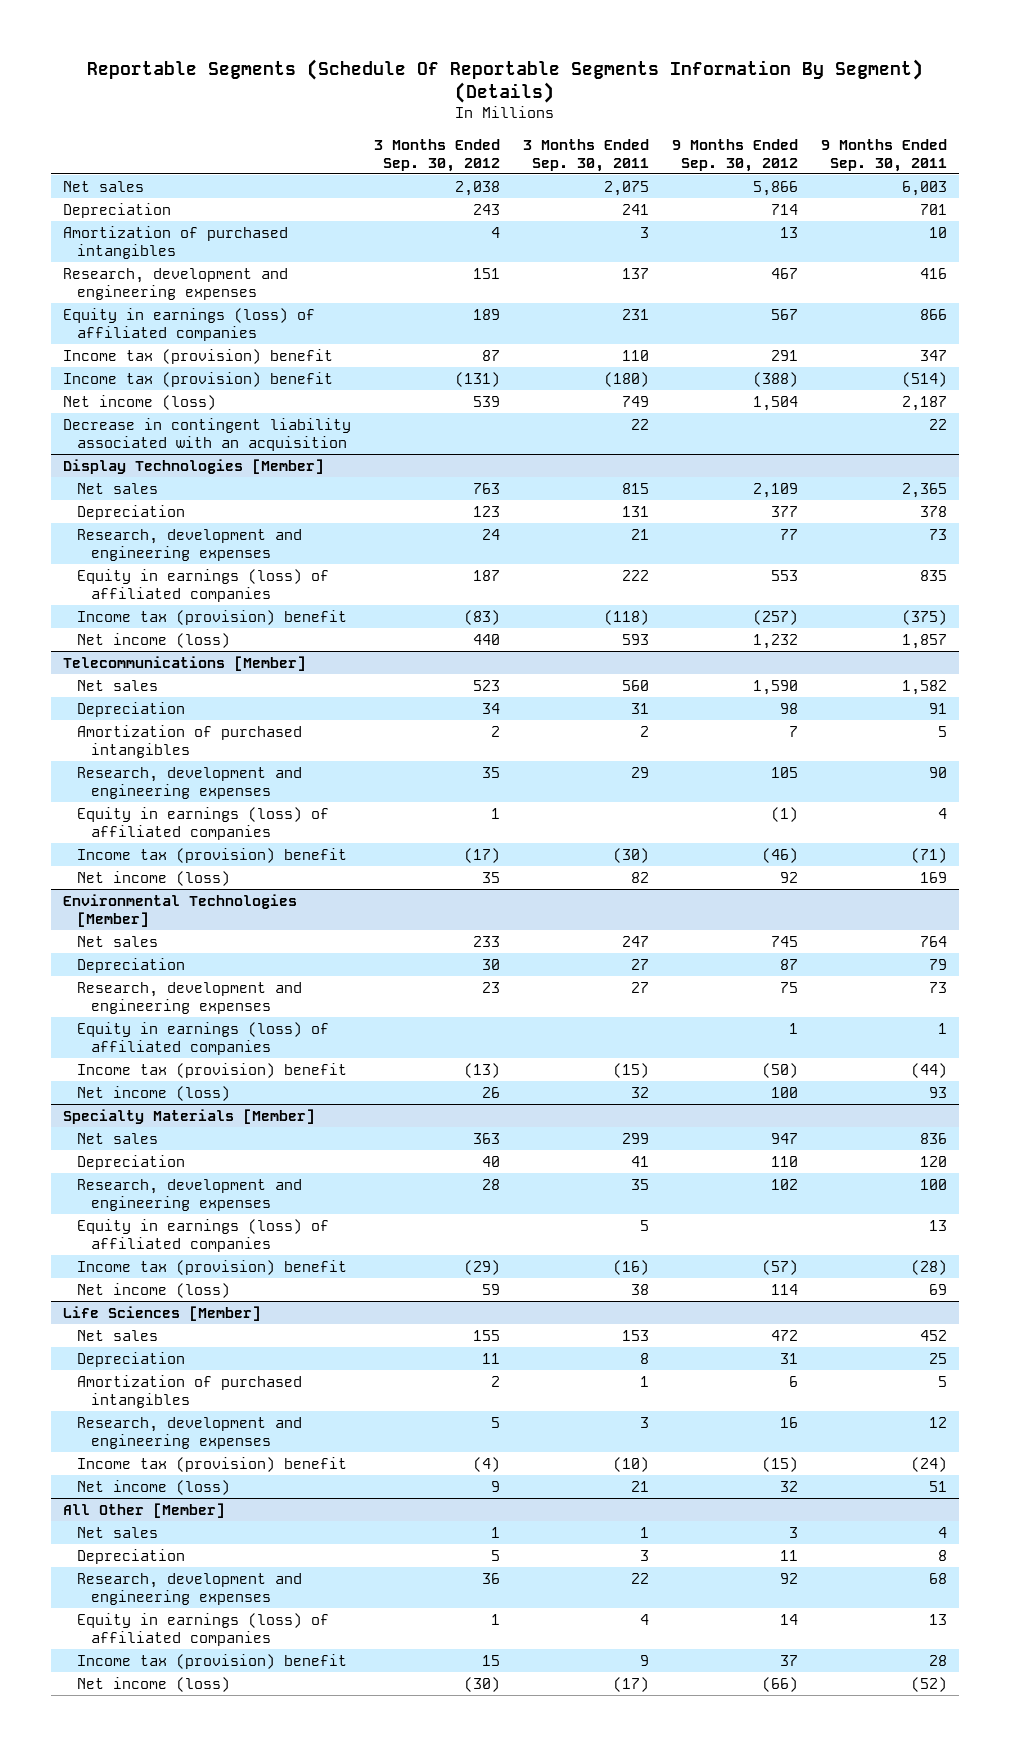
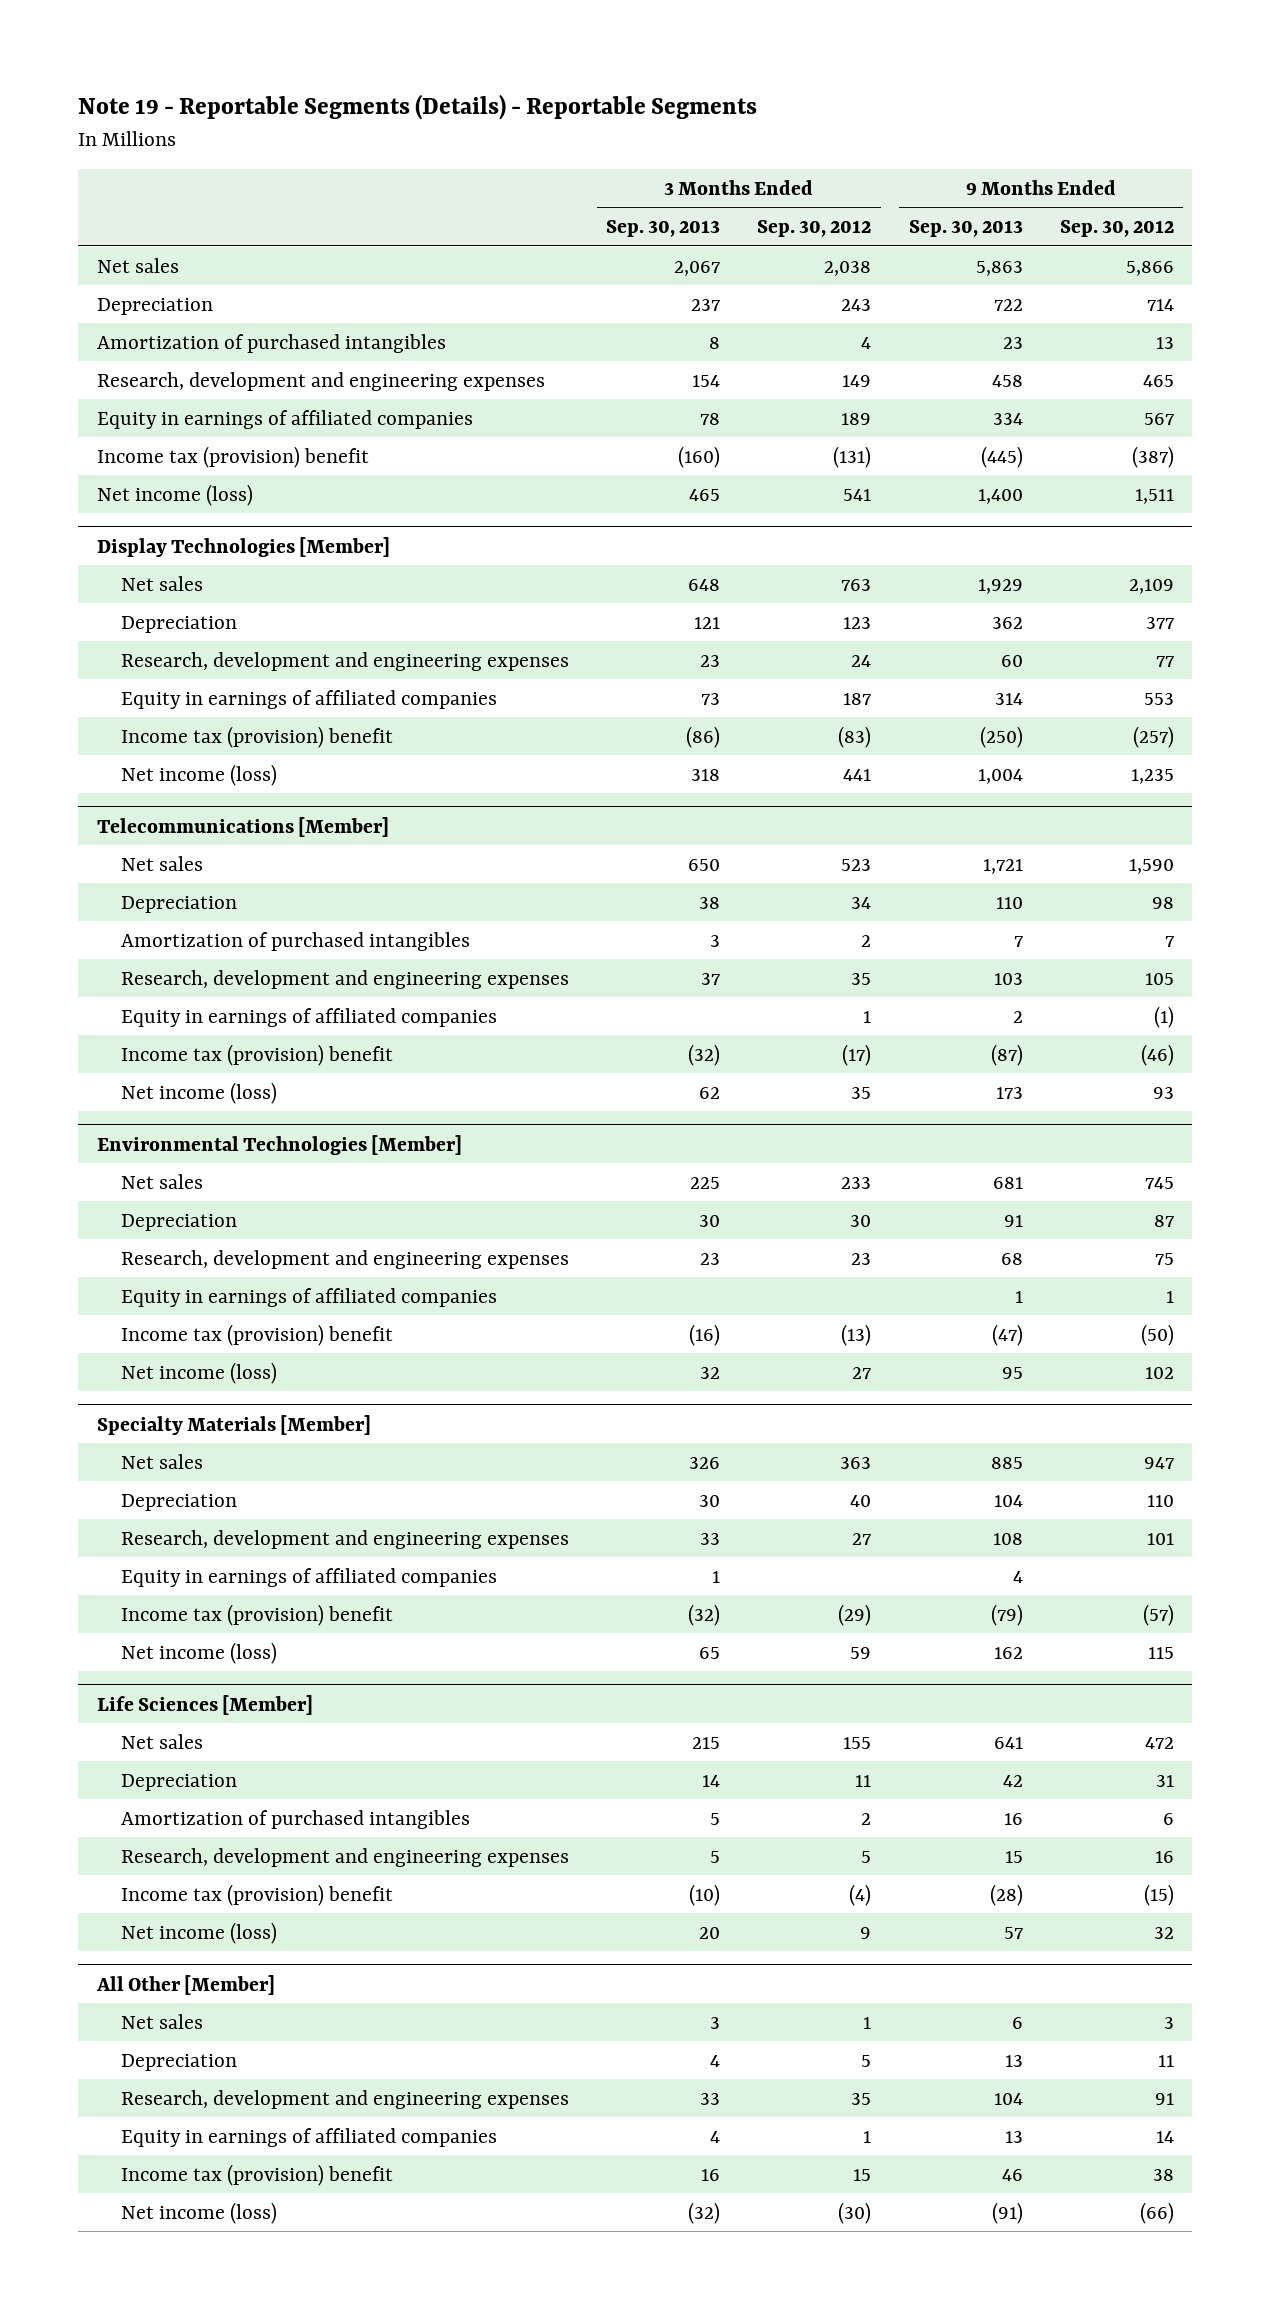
[86,58,923,103] Reportable Segments (Schedule Of Reportable Segments Information By Segment) (Details) -> [78,94,758,121] Note 19 - Reportable Segments (Details) - Reportable Segments
[522,138,649,172] 3 Months Ended Sep. 30, 2011 -> none
[821,138,948,172] 9 Months Ended Sep. 30, 2011 -> none
none -> [606,220,721,238] Sep. 30, 2013
none -> [908,220,1023,238] Sep. 30, 2013
[62,371,333,387] Income tax (provision) benefit -> none
[62,417,351,451] Decrease in contingent liability associated with an acquisition -> none
[472,267,500,279] 151 -> [842,374,872,387] 149
[770,267,798,279] 467 -> [1142,374,1174,387] 465
[62,307,315,341] Equity in earnings (loss) of affiliated companies -> [96,409,473,429] Equity in earnings of affiliated companies
[481,349,500,361] 87 -> [833,445,872,468] (131)
[770,349,798,361] 291 -> [1131,445,1174,468] (387)
[472,395,500,407] 539 -> [843,488,872,501] 541
[752,395,798,411] 1,504 -> [1134,488,1174,504] 1,511
[76,568,329,602] Equity in earnings (loss) of affiliated companies -> [120,689,497,709] Equity in earnings of affiliated companies
[472,633,500,645] 440 -> [843,768,872,781] 441
[752,633,798,649] 1,232 -> [1130,768,1174,784] 1,235
[76,806,329,840] Equity in earnings (loss) of affiliated companies -> [120,1007,497,1027] Equity in earnings of affiliated companies
[779,871,798,883] 92 -> [1152,1086,1174,1099] 93
[76,1021,329,1055] Equity in earnings (loss) of affiliated companies -> [120,1287,497,1307] Equity in earnings of affiliated companies
[481,1086,500,1098] 26 -> [852,1366,872,1379] 27
[770,1086,798,1098] 100 -> [1144,1366,1174,1379] 102
[481,1178,500,1190] 28 -> [852,1532,872,1545] 27
[770,1178,798,1190] 102 -> [1146,1532,1174,1545] 101
[76,1218,329,1252] Equity in earnings (loss) of affiliated companies -> [120,1567,497,1587] Equity in earnings of affiliated companies
[770,1283,798,1295] 114 -> [1147,1646,1174,1659] 115
[481,1572,500,1584] 36 -> [851,2092,872,2105] 35
[779,1572,798,1584] 92 -> [1154,2092,1174,2105] 91
[76,1612,329,1646] Equity in earnings (loss) of affiliated companies -> [120,2127,497,2147] Equity in earnings of affiliated companies
[779,1654,798,1666] 37 -> [1152,2168,1174,2181] 38

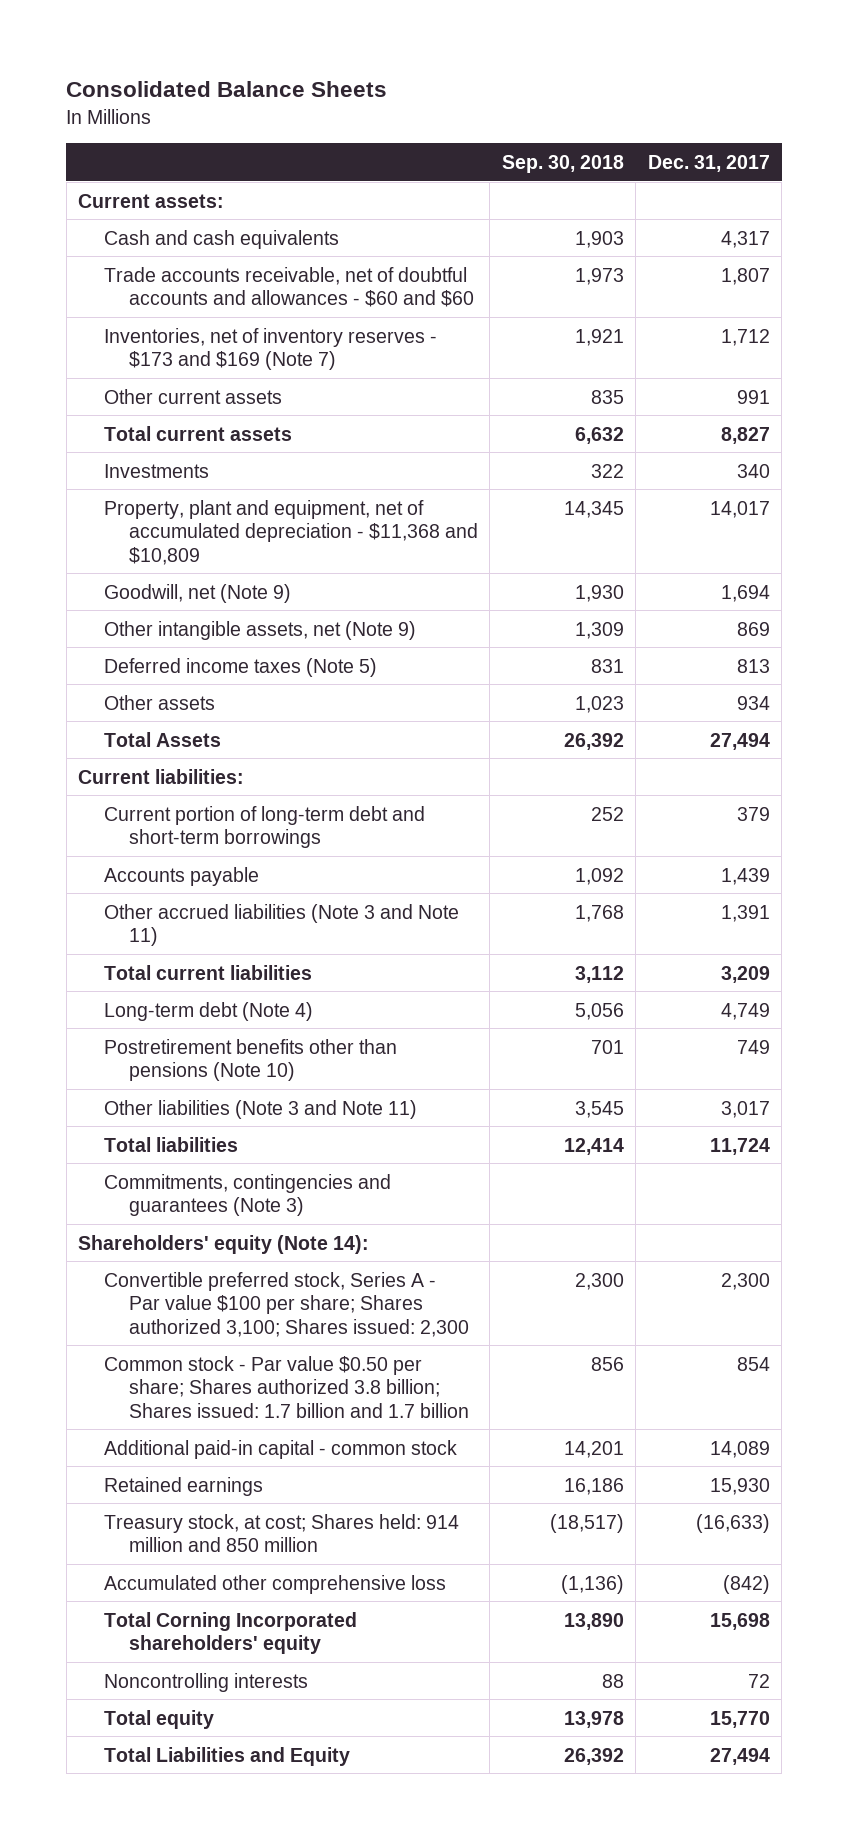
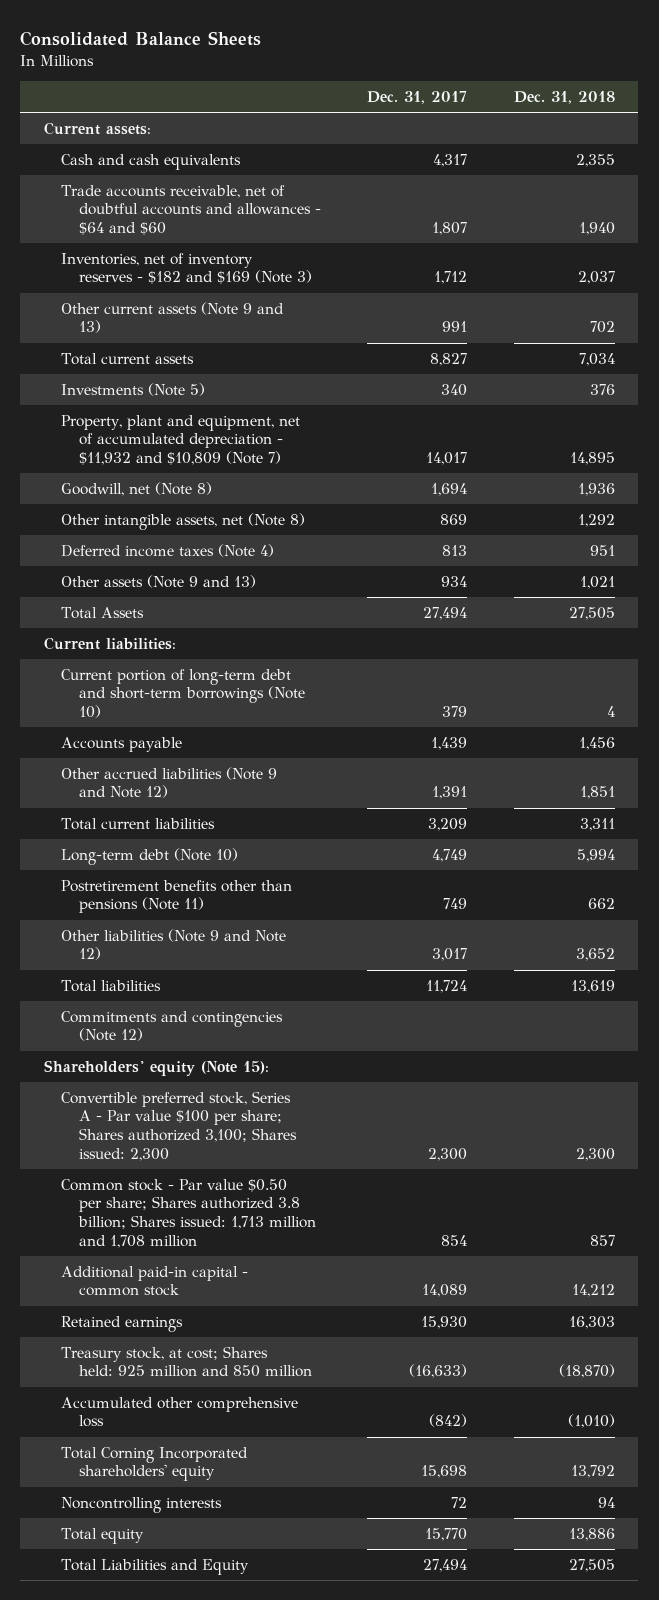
[501,154,624,173] Sep. 30, 2018 -> none
none -> [513,91,615,105] Dec. 31, 2018
[103,266,474,308] Trade accounts receivable, net of doubtful accounts and allowances - $60 and $60 -> [61,184,321,235] Trade accounts receivable, net of doubtful accounts and allowances - $64 and $60
[103,327,437,371] Inventories, net of inventory reserves - $173 and $169 (Note 7) -> [61,252,312,285] Inventories, net of inventory reserves - $182 and $169 (Note 3)
[103,388,282,404] Other current assets -> [61,301,285,334] Other current assets (Note 9 and 13)
[103,463,209,478] Investments -> [61,382,206,396] Investments (Note 5)
[103,499,478,565] Property, plant and equipment, net of accumulated depreciation - $11,368 and $10,809 -> [61,414,301,465] Property, plant and equipment, net of accumulated depreciation - $11,932 and $10,809 (Note 7)
[103,583,291,603] Goodwill, net (Note 9) -> [61,481,213,496] Goodwill, net (Note 8)
[103,620,416,640] Other intangible assets, net (Note 9) -> [61,512,306,530] Other intangible assets, net (Note 8)
[103,657,377,677] Deferred income taxes (Note 5) -> [61,543,275,557] Deferred income taxes (Note 4)
[103,694,215,710] Other assets -> [61,574,257,588] Other assets (Note 9 and 13)
[103,805,425,849] Current portion of long-term debt and short-term borrowings -> [61,668,305,718] Current portion of long-term debt and short-term borrowings (Note 10)
[103,903,459,947] Other accrued liabilities (Note 3 and Note 11) -> [61,766,278,799] Other accrued liabilities (Note 9 and Note 12)
[103,1001,313,1021] Long-term debt (Note 4) -> [61,847,239,865] Long-term debt (Note 10)
[103,1038,397,1082] Postretirement benefits other than pensions (Note 10) -> [61,879,293,914] Postretirement benefits other than pensions (Note 11)
[103,1099,417,1119] Other liabilities (Note 3 and Note 11) -> [61,928,287,961] Other liabilities (Note 9 and Note 12)
[103,1173,391,1217] Commitments, contingencies and guarantees (Note 3) -> [61,1010,284,1042] Commitments and contingencies (Note 12)
[78,1234,370,1254] Shareholders' equity (Note 14): -> [43,1059,269,1076] Shareholders' equity (Note 15):
[103,1355,469,1418] Common stock - Par value $0.50 per share; Shares authorized 3.8 billion; Shares issued: 1.7 billion and 1.7 billion -> [61,1178,316,1248] Common stock - Par value $0.50 per share; Shares authorized 3.8 billion; Shares issued: 1,713 million and 1,708 million
[103,1513,459,1553] Treasury stock, at cost; Shares held: 914 million and 850 million -> [61,1345,312,1378] Treasury stock, at cost; Shares held: 925 million and 850 million

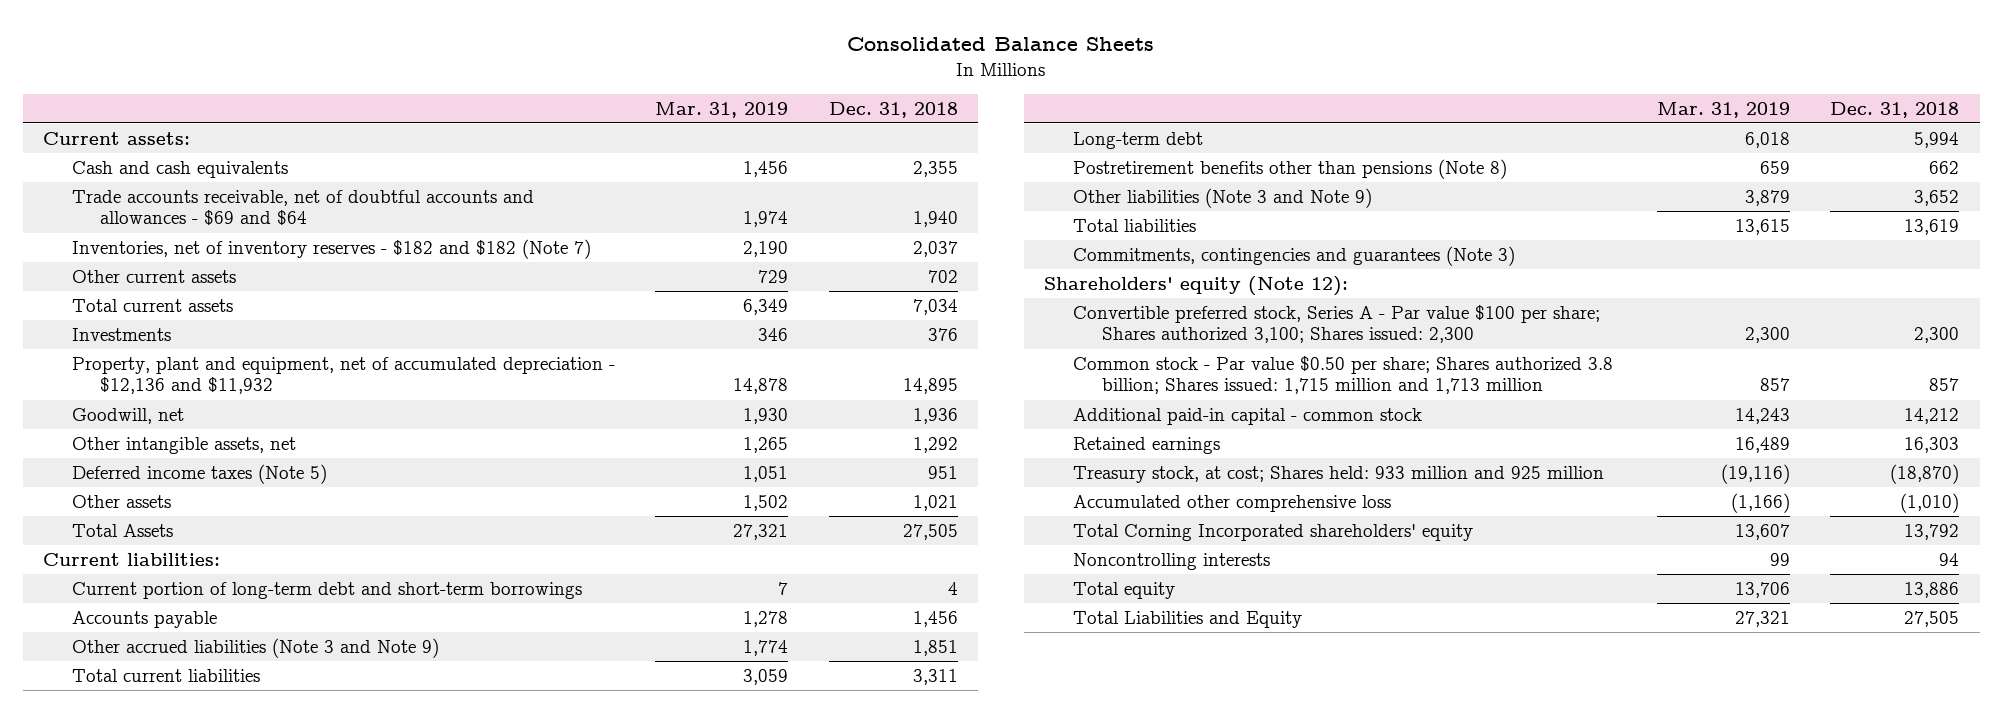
[367,91,468,105] Dec. 31, 2017 -> none
none -> [655,101,789,118] Mar. 31, 2019
[61,184,321,235] Trade accounts receivable, net of doubtful accounts and allowances - $64 and $60 -> [71,189,534,227] Trade accounts receivable, net of doubtful accounts and allowances - $69 and $64
[61,252,312,285] Inventories, net of inventory reserves - $182 and $169 (Note 3) -> [71,238,591,259] Inventories, net of inventory reserves - $182 and $182 (Note 7)
[61,301,285,334] Other current assets (Note 9 and 13) -> [71,269,236,283] Other current assets
[61,382,206,396] Investments (Note 5) -> [71,327,171,341] Investments
[61,414,301,465] Property, plant and equipment, net of accumulated depreciation - $11,932 and $10,809 (Note 7) -> [71,356,615,395] Property, plant and equipment, net of accumulated depreciation - $12,136 and $11,932
[61,481,213,496] Goodwill, net (Note 8) -> [71,407,184,424] Goodwill, net
[61,512,306,530] Other intangible assets, net (Note 8) -> [71,436,296,454] Other intangible assets, net
[61,543,275,557] Deferred income taxes (Note 4) -> [71,463,327,484] Deferred income taxes (Note 5)
[61,574,257,588] Other assets (Note 9 and 13) -> [71,494,171,508] Other assets
[61,668,305,718] Current portion of long-term debt and short-term borrowings (Note 10) -> [71,581,582,599] Current portion of long-term debt and short-term borrowings
[61,766,278,799] Other accrued liabilities (Note 9 and Note 12) -> [71,637,439,658] Other accrued liabilities (Note 3 and Note 9)
[61,847,239,865] Long-term debt (Note 10) -> [1073,131,1204,149] Long-term debt
[61,879,293,914] Postretirement benefits other than pensions (Note 11) -> [1073,158,1508,179] Postretirement benefits other than pensions (Note 8)
[61,928,287,961] Other liabilities (Note 9 and Note 12) -> [1073,187,1373,208] Other liabilities (Note 3 and Note 9)
[61,1010,284,1042] Commitments and contingencies (Note 12) -> [1073,245,1516,266] Commitments, contingencies and guarantees (Note 3)
[43,1059,269,1076] Shareholders' equity (Note 15): -> [1044,275,1349,296] Shareholders' equity (Note 12):
[61,1178,316,1248] Common stock - Par value $0.50 per share; Shares authorized 3.8 billion; Shares issued: 1,713 million and 1,708 million -> [1073,355,1614,395] Common stock - Par value $0.50 per share; Shares authorized 3.8 billion; Shares issued: 1,715 million and 1,713 million
[61,1345,312,1378] Treasury stock, at cost; Shares held: 925 million and 850 million -> [1073,465,1605,483] Treasury stock, at cost; Shares held: 933 million and 925 million

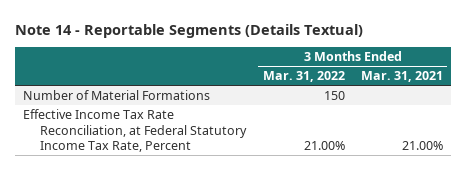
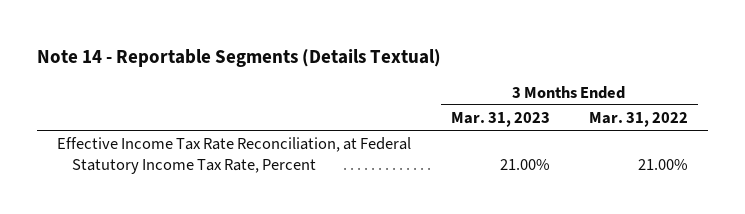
[360,71,443,83] Mar. 31, 2021 -> none
none -> [450,112,550,128] Mar. 31, 2023
[23,90,211,101] Number of Material Formations -> none

